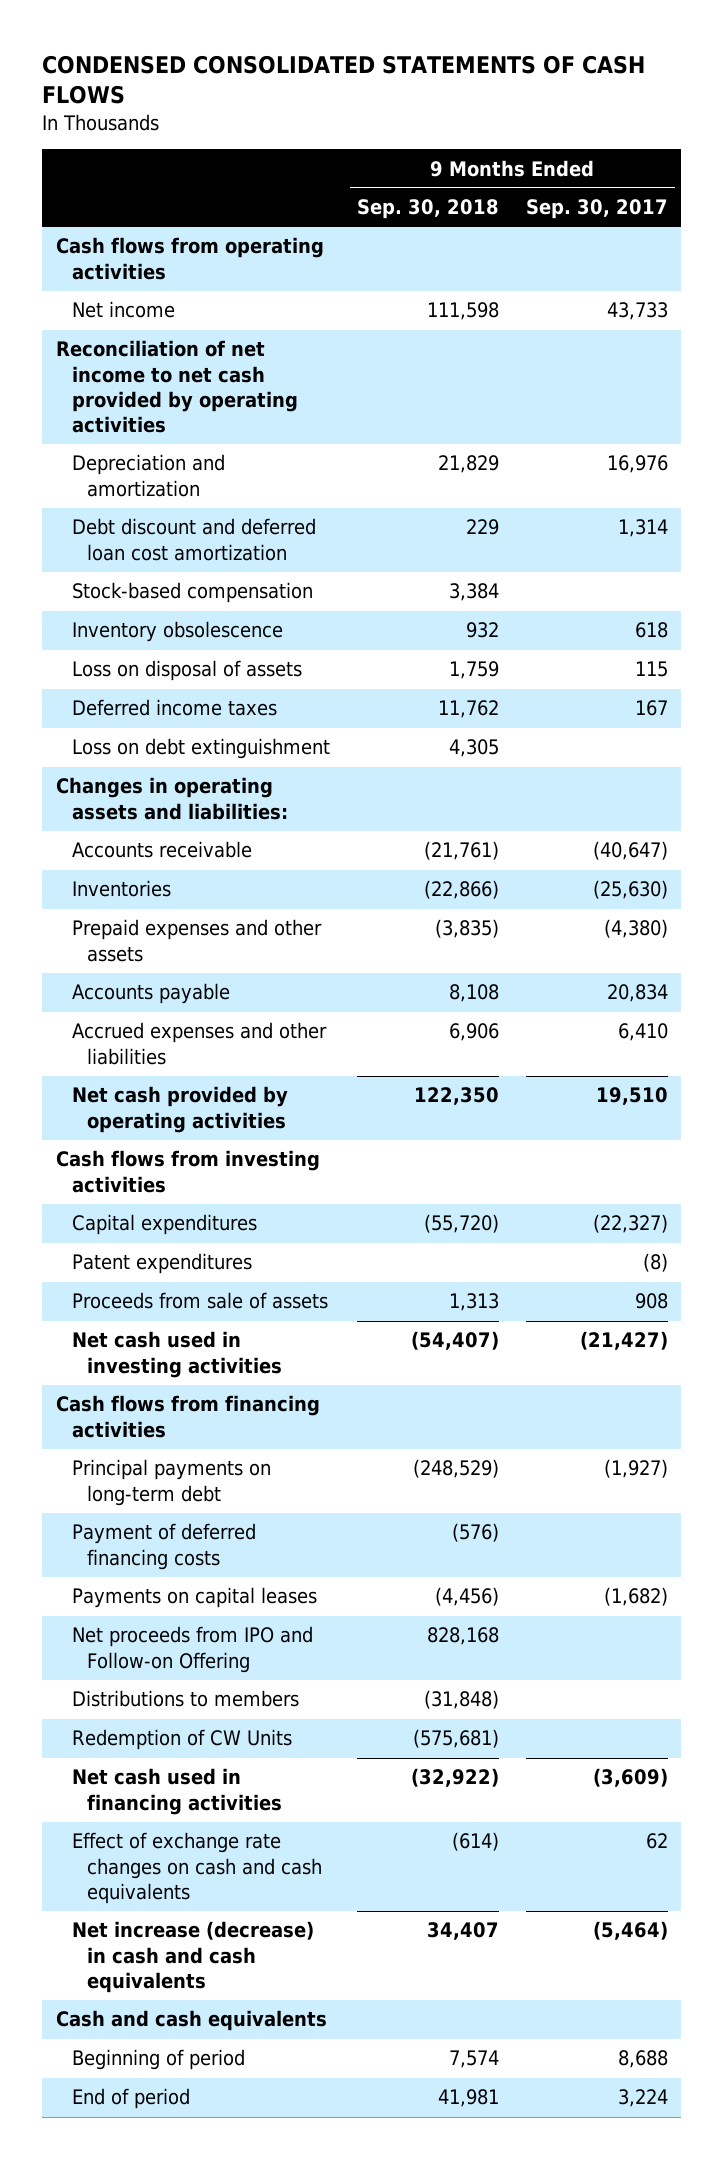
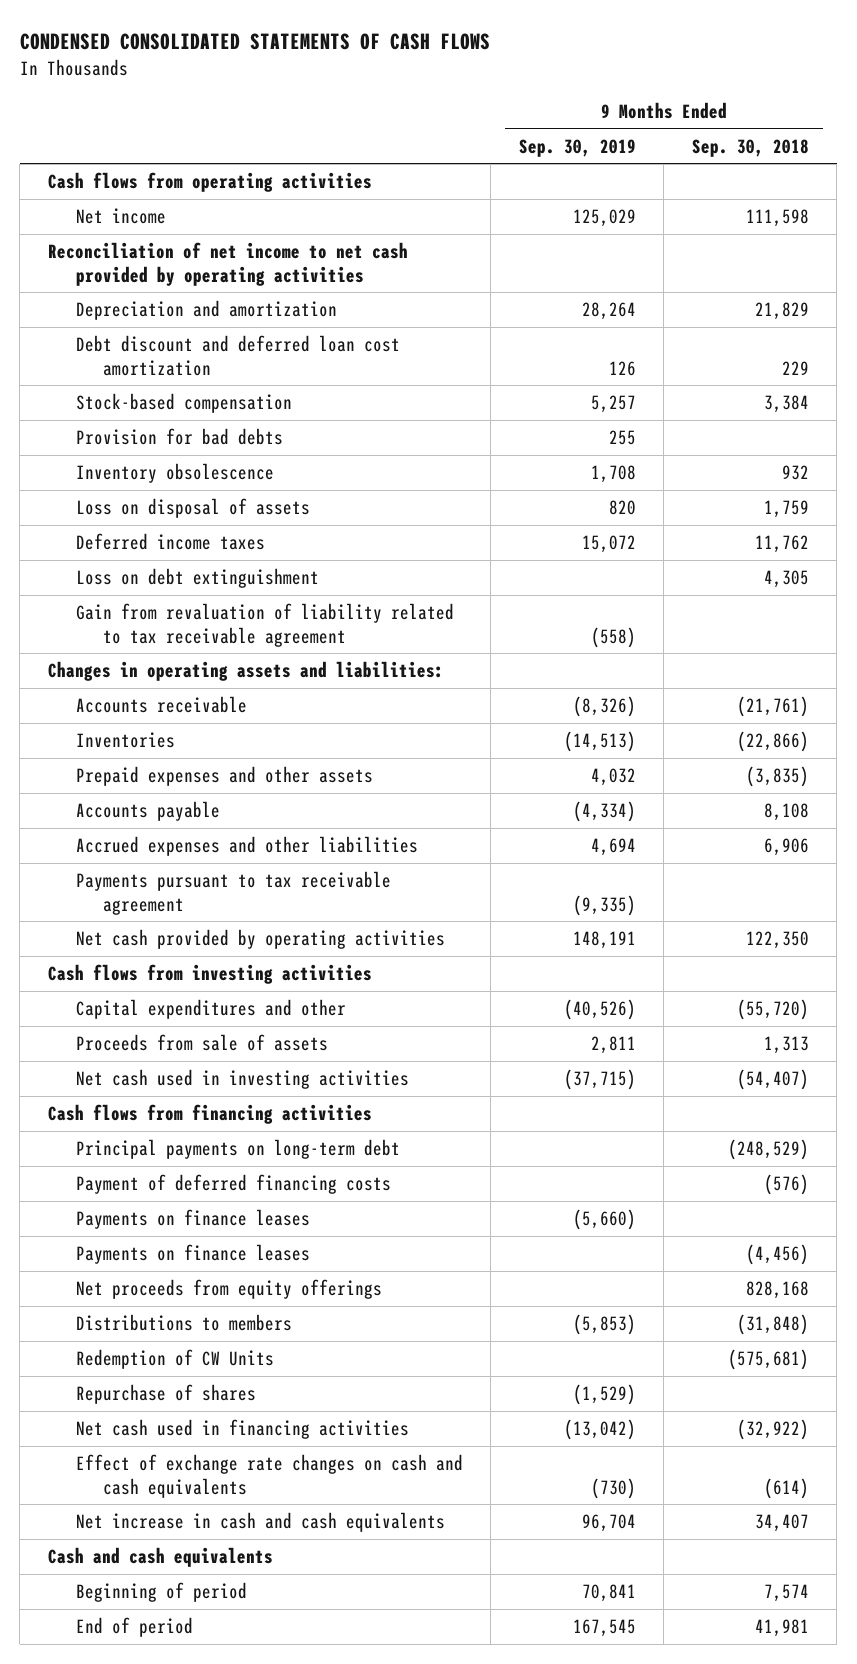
[525,199,668,220] Sep. 30, 2017 -> none
none -> [518,138,636,157] Sep. 30, 2019
none -> [75,427,283,445] Provision for bad debts
none -> [75,602,454,647] Gain from revaluation of liability related to tax receivable agreement
none -> [75,870,391,915] Payments pursuant to tax receivable agreement
[71,1253,252,1275] Patent expenditures -> none
[71,1214,257,1236] Capital expenditures -> [75,998,346,1019] Capital expenditures and other
none -> [75,1208,310,1229] Payments on finance leases
[71,1587,317,1609] Payments on capital leases -> [75,1243,310,1264] Payments on finance leases
[71,1626,313,1673] Net proceeds from IPO and Follow-on Offering -> [75,1278,382,1299] Net proceeds from equity offerings
none -> [75,1383,256,1404] Repurchase of shares
[71,1921,314,1994] Net increase (decrease) in cash and cash equivalents -> [75,1511,445,1532] Net increase in cash and cash equivalents

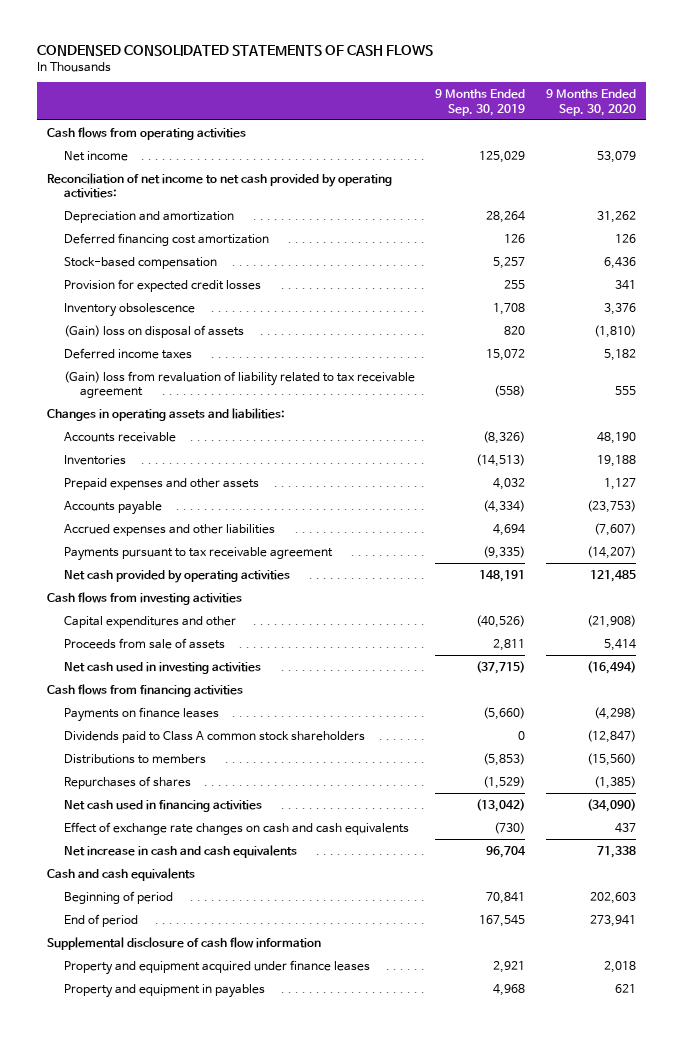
[691,138,809,157] Sep. 30, 2018 -> none
none -> [545,89,636,116] 9 Months Ended Sep. 30, 2020
[47,241,408,286] Reconciliation of net income to net cash provided by operating activities -> [47,172,393,199] Reconciliation of net income to net cash provided by operating activities:
[75,334,400,376] Debt discount and deferred loan cost amortization -> [63,232,269,246] Deferred financing cost amortization
[75,427,283,445] Provision for bad debts -> [63,278,261,292] Provision for expected credit losses
[75,497,310,518] Loss on disposal of assets -> [63,324,244,338] (Gain) loss on disposal of assets
[75,567,319,588] Loss on debt extinguishment -> none
[75,602,454,647] Gain from revaluation of liability related to tax receivable agreement -> [63,370,415,399] (Gain) loss from revaluation of liability related to tax receivable agreement
[75,1138,400,1159] Principal payments on long-term debt -> none
[75,1173,391,1194] Payment of deferred financing costs -> none
[75,1243,310,1264] Payments on finance leases -> none
[75,1278,382,1299] Net proceeds from equity offerings -> none
none -> [63,730,365,743] Dividends paid to Class A common stock shareholders
[75,1348,274,1369] Redemption of CW Units -> none
[75,1383,256,1404] Repurchase of shares -> [63,775,191,789] Repurchases of shares
none -> [47,936,322,950] Supplemental disclosure of cash flow information
none -> [63,959,370,975] Property and equipment acquired under finance leases
none -> [63,983,265,998] Property and equipment in payables

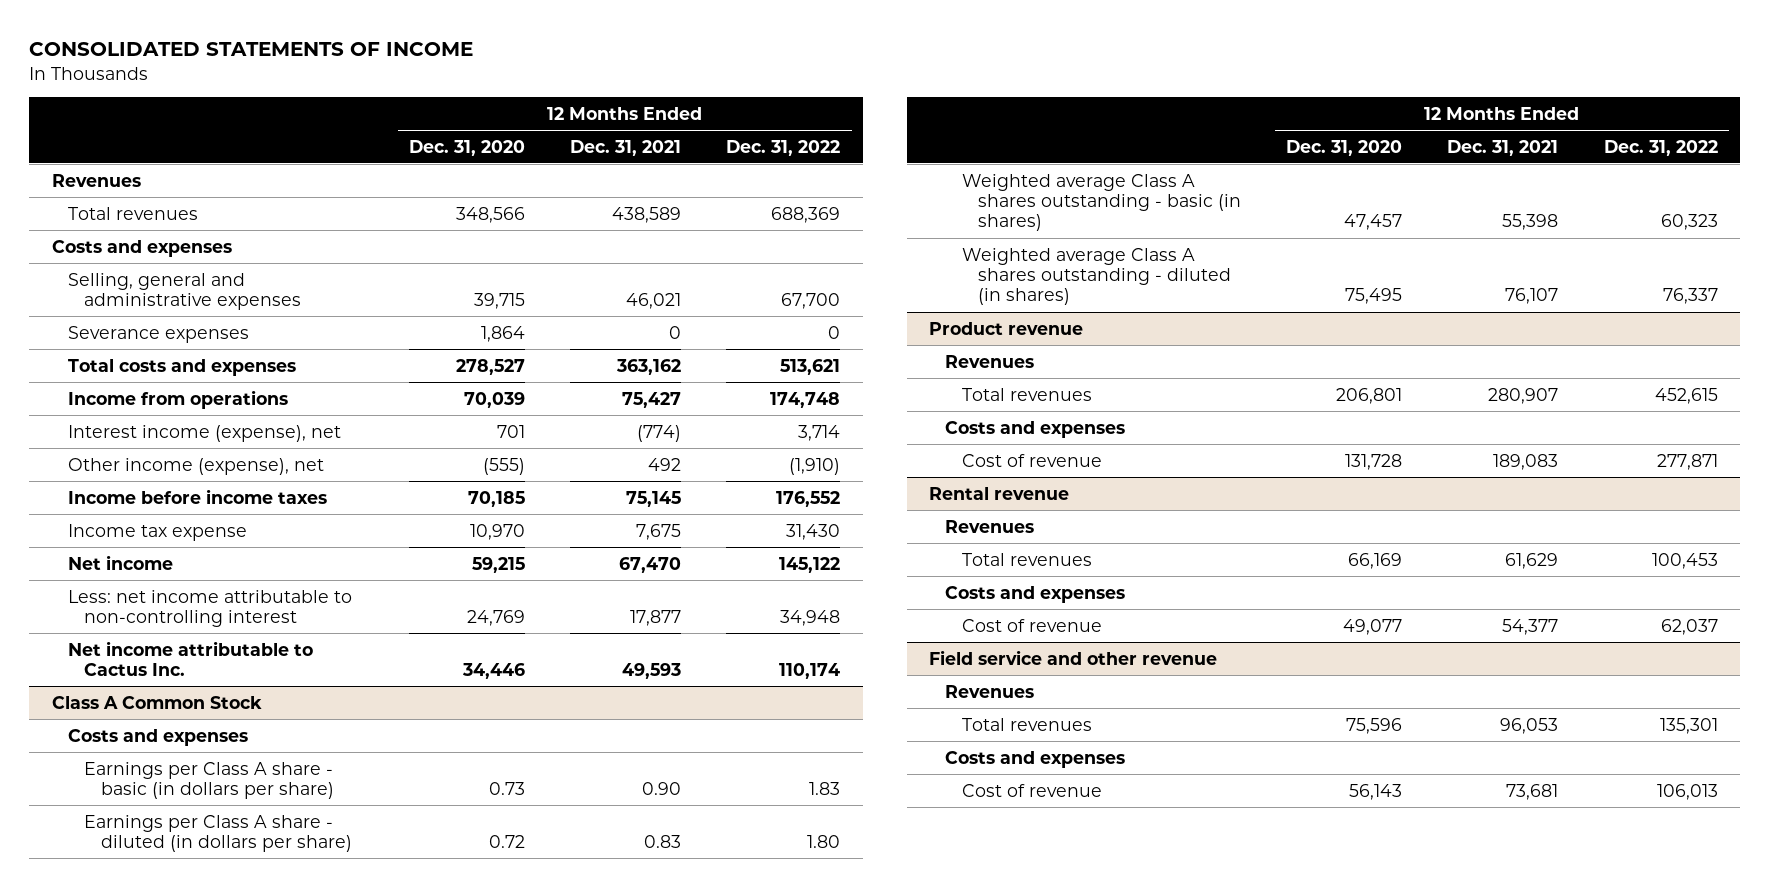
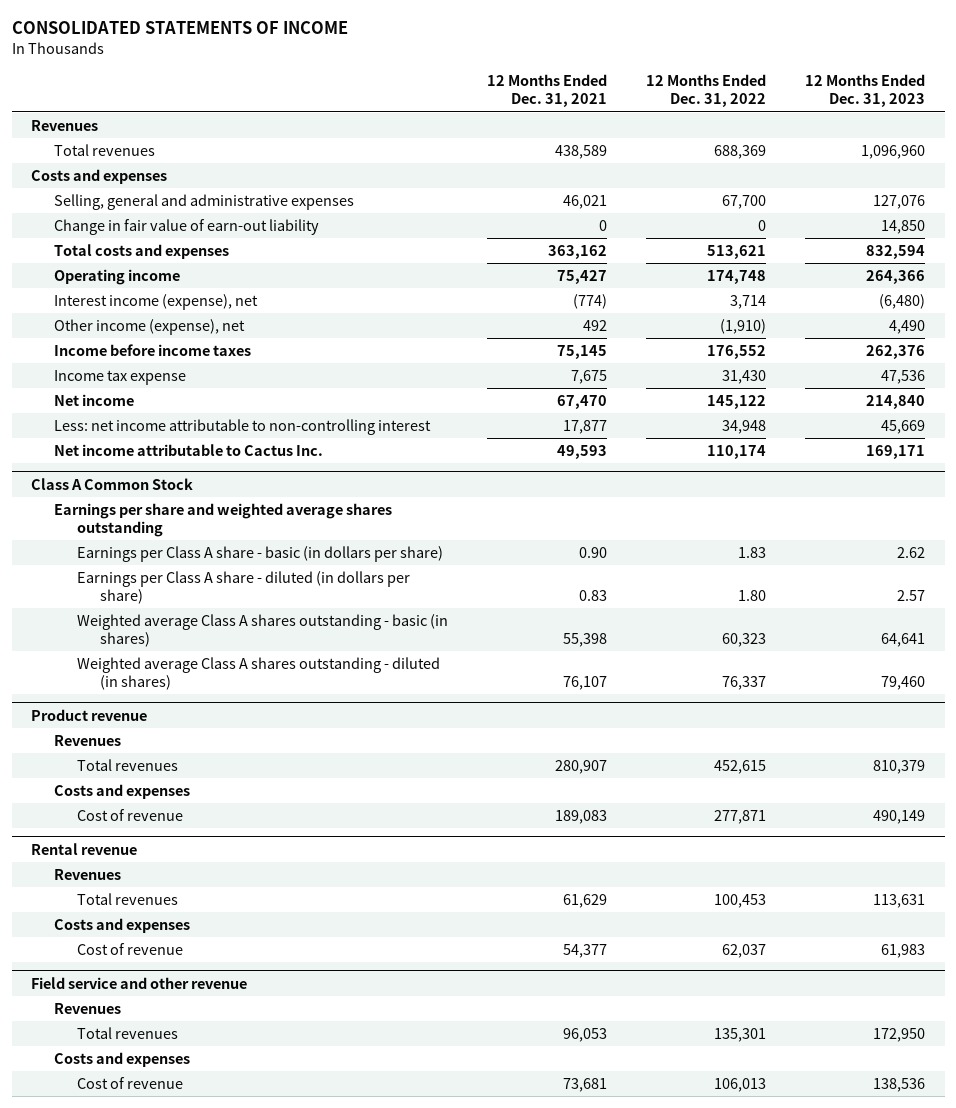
[408,139,525,156] Dec. 31, 2020 -> none
none -> [805,74,926,108] 12 Months Ended Dec. 31, 2023
[68,325,250,343] Severance expenses -> none
none -> [54,218,320,235] Change in fair value of earn-out liability
[68,389,289,409] Income from operations -> [54,268,181,285] Operating income
[68,728,249,746] Costs and expenses -> none
none -> [54,502,393,537] Earnings per share and weighted average shares outstanding

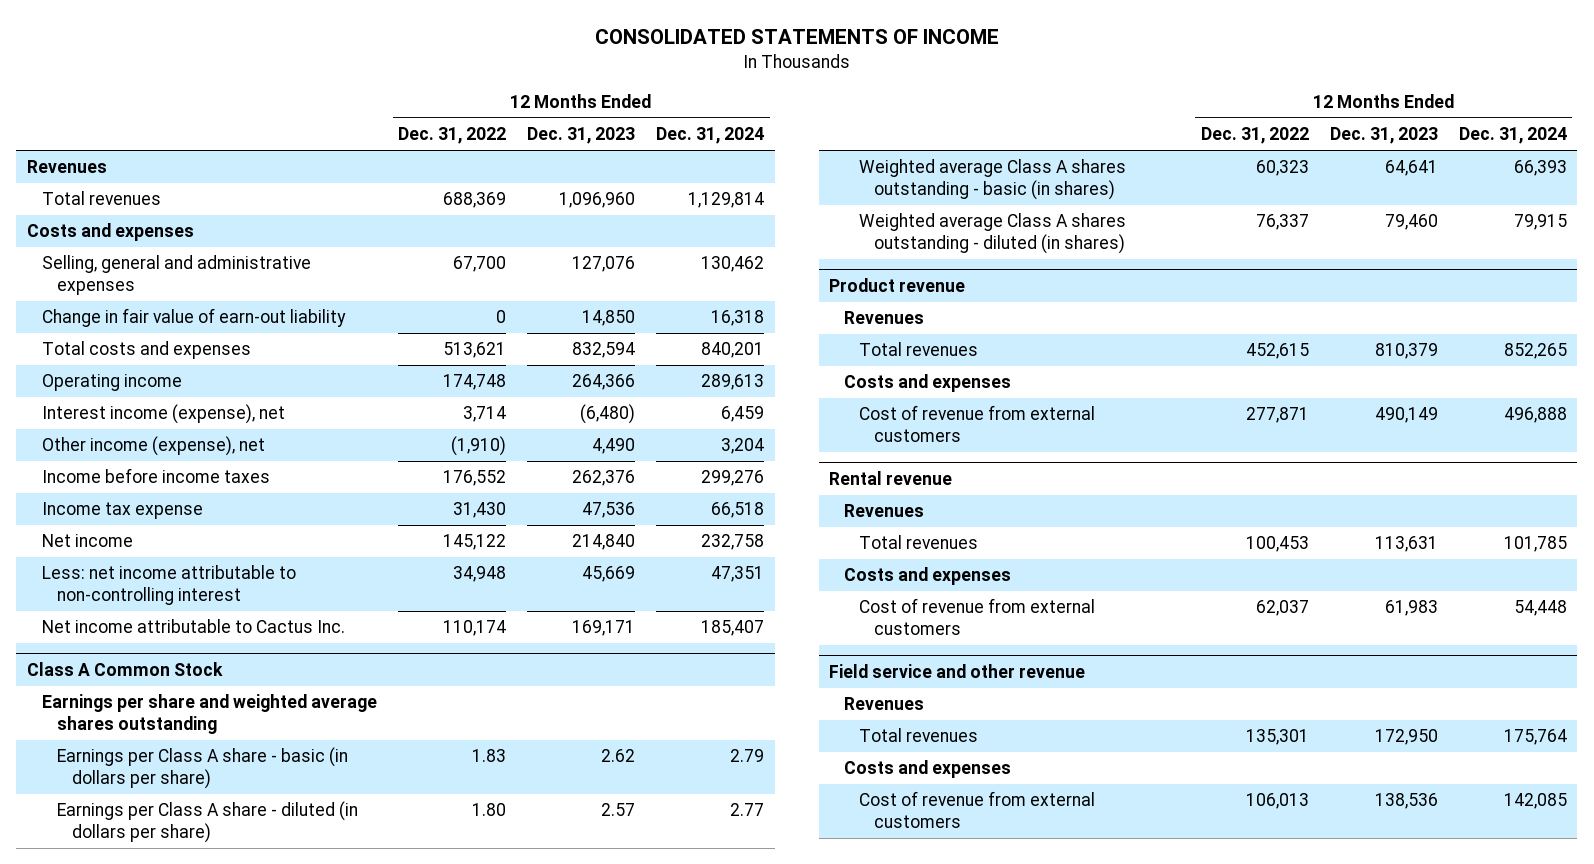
[487,74,608,108] 12 Months Ended Dec. 31, 2021 -> none
none -> [656,127,765,145] Dec. 31, 2024
[77,808,184,821] Cost of revenue -> [859,405,1096,442] Cost of revenue from external customers
[77,942,184,955] Cost of revenue -> [859,598,1096,635] Cost of revenue from external customers
[77,1076,184,1089] Cost of revenue -> [859,791,1096,828] Cost of revenue from external customers

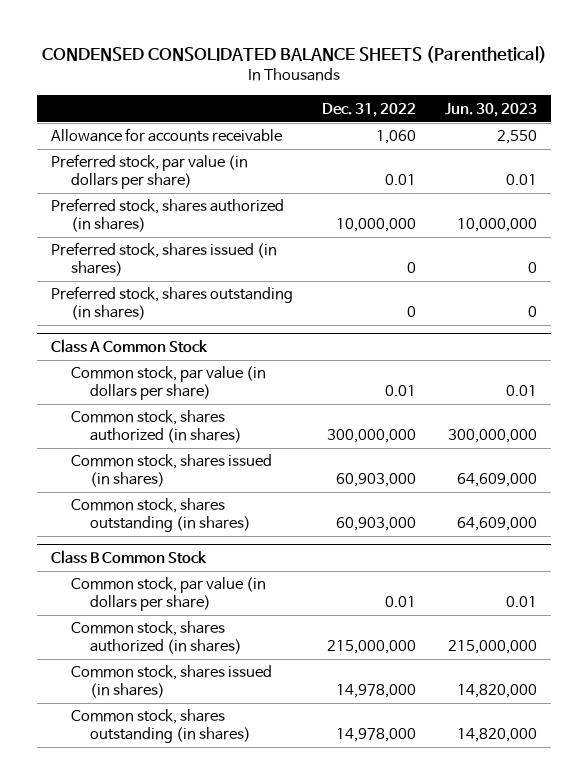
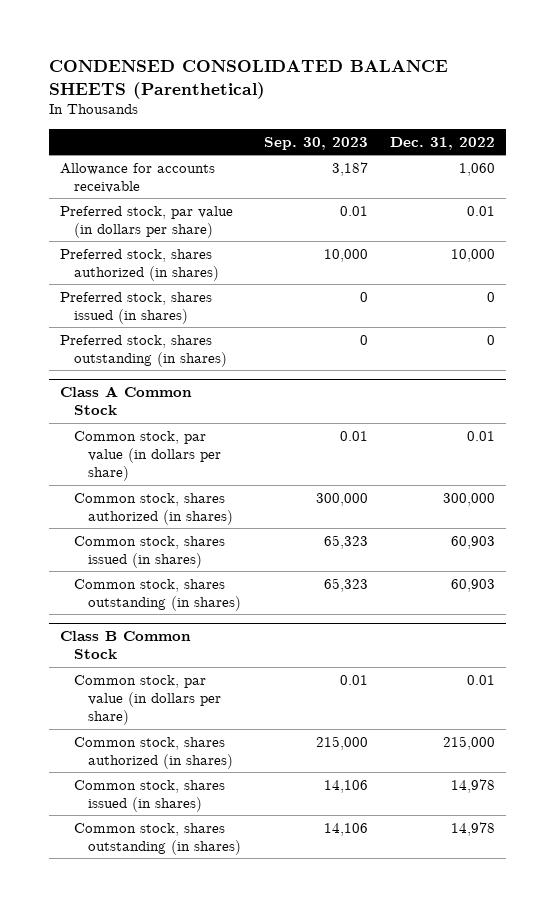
[444,102,537,117] Jun. 30, 2023 -> none
none -> [263,136,368,150] Sep. 30, 2023
[335,217,416,232] 10,000,000 -> [450,248,495,262] 10,000
[326,428,416,443] 300,000,000 -> [442,492,495,506] 300,000
[335,472,416,487] 60,903,000 -> [450,535,495,549] 60,903
[335,516,416,531] 60,903,000 -> [450,578,495,592] 60,903
[326,639,416,654] 215,000,000 -> [442,735,495,750] 215,000
[335,683,416,698] 14,978,000 -> [450,778,495,793] 14,978
[335,727,416,742] 14,978,000 -> [450,821,495,836] 14,978

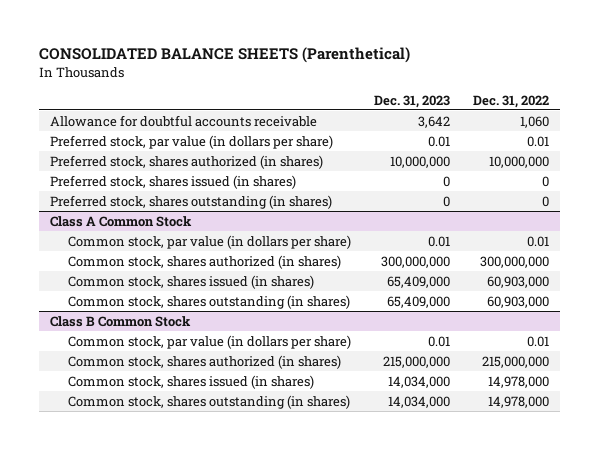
[49,60,449,99] CONDENSED CONSOLIDATED BALANCE SHEETS (Parenthetical) -> [38,47,410,64] CONSOLIDATED BALANCE SHEETS (Parenthetical)
[263,136,368,150] Sep. 30, 2023 -> none
none -> [373,94,450,108] Dec. 31, 2023
[60,162,216,193] Allowance for accounts receivable -> [50,114,318,127] Allowance for doubtful accounts receivable
[450,248,495,262] 10,000 -> [488,155,549,168] 10,000,000
[442,492,495,506] 300,000 -> [479,255,549,268] 300,000,000
[450,535,495,549] 60,903 -> [486,275,549,288] 60,903,000
[450,578,495,592] 60,903 -> [486,295,549,308] 60,903,000
[442,735,495,750] 215,000 -> [481,355,549,368] 215,000,000
[450,778,495,793] 14,978 -> [487,375,549,388] 14,978,000
[450,821,495,836] 14,978 -> [487,395,549,408] 14,978,000

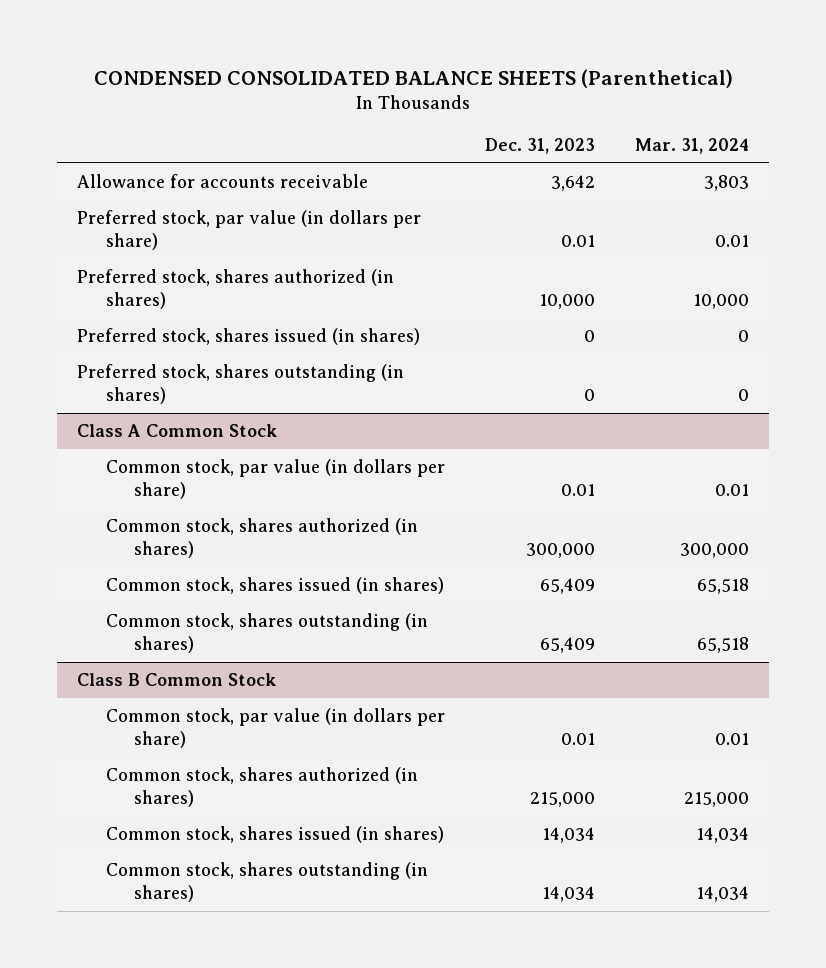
[38,47,410,64] CONSOLIDATED BALANCE SHEETS (Parenthetical) -> [94,68,734,88] CONDENSED CONSOLIDATED BALANCE SHEETS (Parenthetical)
[472,94,549,108] Dec. 31, 2022 -> none
none -> [634,137,749,154] Mar. 31, 2024
[50,114,318,127] Allowance for doubtful accounts receivable -> [77,174,369,189] Allowance for accounts receivable
[389,155,450,168] 10,000,000 -> [538,294,595,310] 10,000
[380,255,450,268] 300,000,000 -> [525,543,595,559] 300,000
[386,275,450,288] 65,409,000 -> [539,578,595,595] 65,409
[386,295,450,308] 65,409,000 -> [539,637,595,654] 65,409
[382,355,450,368] 215,000,000 -> [529,792,595,808] 215,000
[387,375,450,388] 14,034,000 -> [541,827,595,844] 14,034
[387,395,450,408] 14,034,000 -> [541,886,595,903] 14,034

